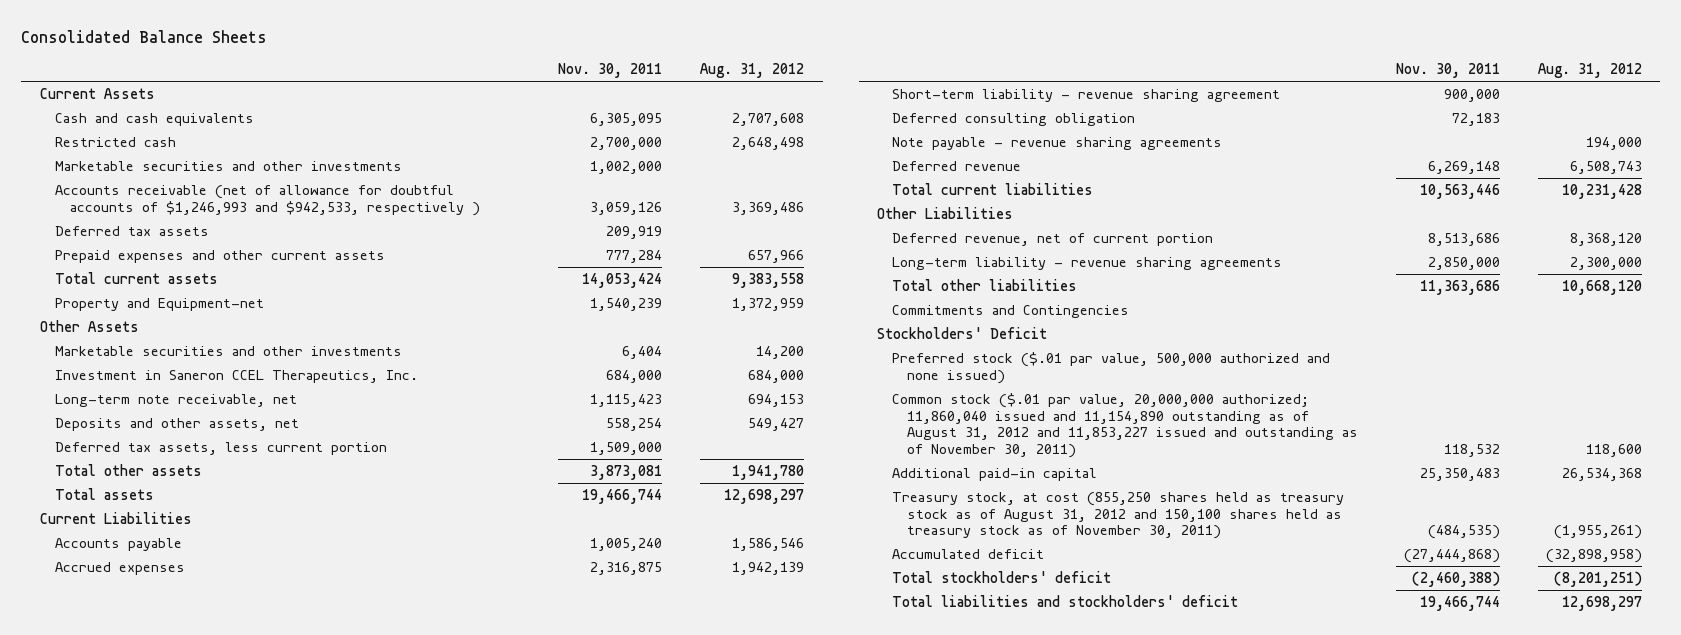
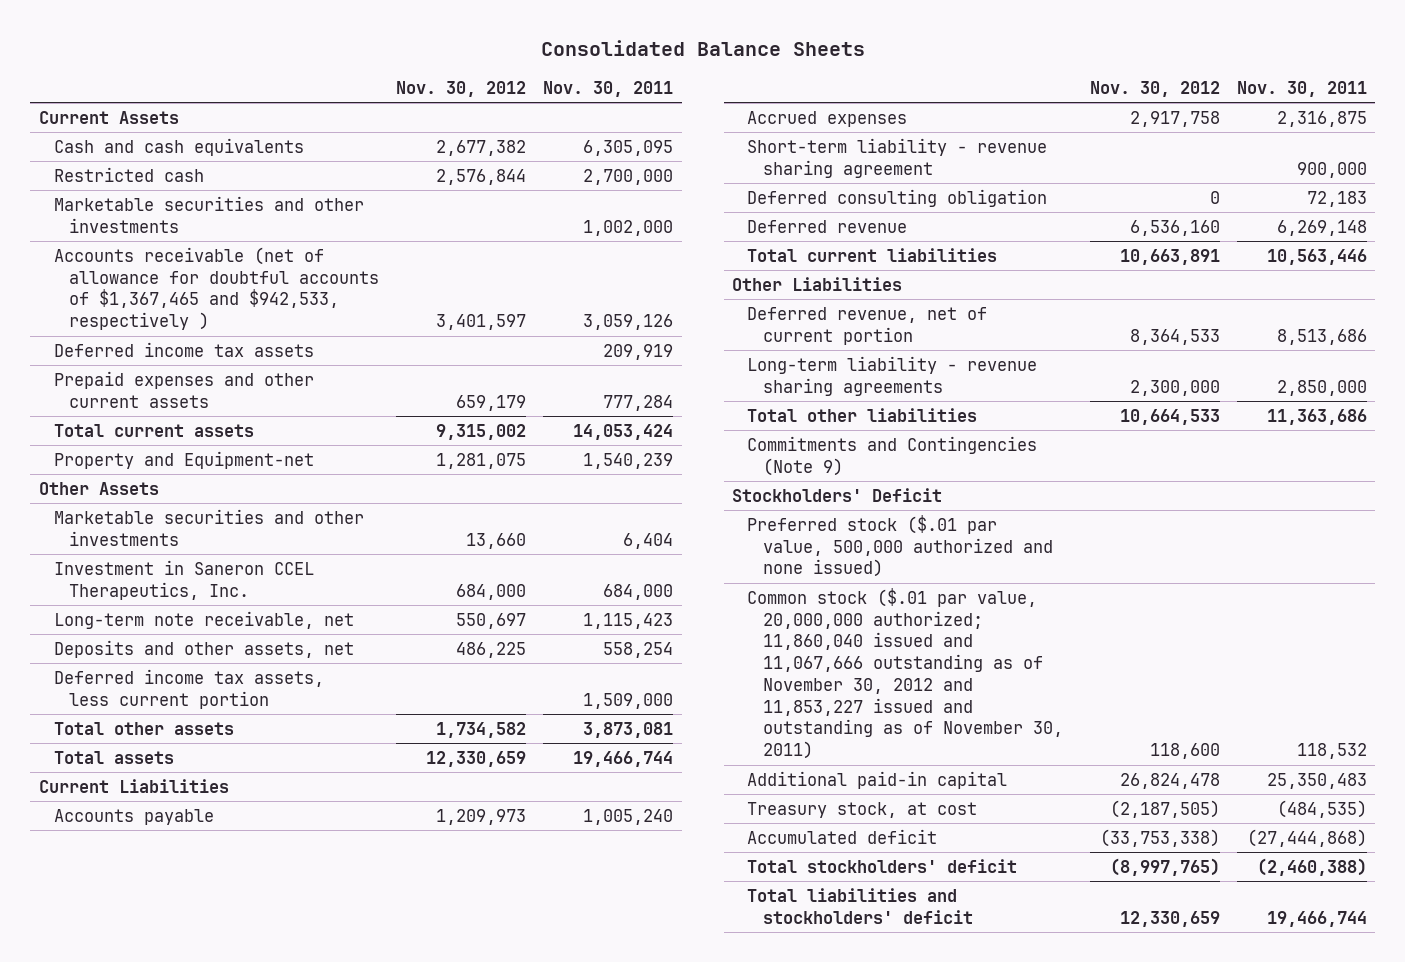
[700,63,805,79] Aug. 31, 2012 -> none
none -> [396,80,527,97] Nov. 30, 2012
[54,184,480,216] Accounts receivable (net of allowance for doubtful accounts of $1,246,993 and $942,533, respectively ) -> [53,246,379,331] Accounts receivable (net of allowance for doubtful accounts of $1,367,465 and $942,533, respectively )
[54,225,209,236] Deferred tax assets -> [53,341,314,357] Deferred income tax assets
[54,441,387,455] Deferred tax assets, less current portion -> [53,668,324,709] Deferred income tax assets, less current portion
[892,136,1223,150] Note payable - revenue sharing agreements -> none
[892,304,1130,318] Commitments and Contingencies -> [747,435,1038,476] Commitments and Contingencies (Note 9)
[892,392,1359,459] Common stock ($.01 par value, 20,000,000 authorized; 11,860,040 issued and 11,154,890 outstanding as of August 31, 2012 and 11,853,227 issued and outstanding as of November 30, 2011) -> [747,587,1063,760] Common stock ($.01 par value, 20,000,000 authorized; 11,860,040 issued and 11,067,666 outstanding as of November 30, 2012 and 11,853,227 issued and outstanding as of November 30, 2011)
[892,491,1345,540] Treasury stock, at cost (855,250 shares held as treasury stock as of August 31, 2012 and 150,100 shares held as treasury stock as of November 30, 2011) -> [747,801,978,818] Treasury stock, at cost

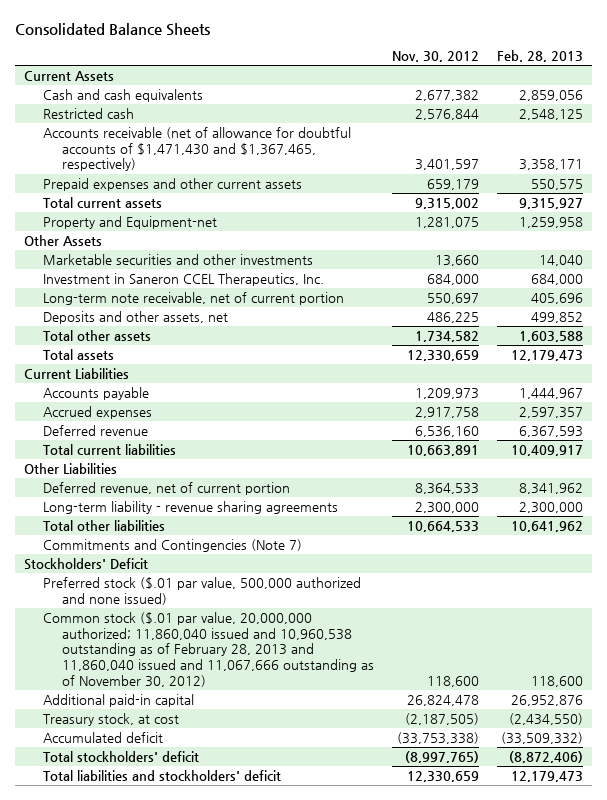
[543,80,674,97] Nov. 30, 2011 -> none
none -> [497,50,584,63] Feb. 28, 2013
[53,195,364,233] Marketable securities and other investments -> none
[53,341,314,357] Deferred income tax assets -> none
[53,246,379,331] Accounts receivable (net of allowance for doubtful accounts of $1,367,465 and $942,533, respectively ) -> [42,126,351,172] Accounts receivable (net of allowance for doubtful accounts of $1,471,430 and $1,367,465, respectively)
[53,610,354,629] Long-term note receivable, net -> [42,291,344,305] Long-term note receivable, net of current portion
[53,668,324,709] Deferred income tax assets, less current portion -> none
[747,137,1048,178] Short-term liability - revenue sharing agreement -> none
[747,188,1048,207] Deferred consulting obligation -> none
[747,435,1038,476] Commitments and Contingencies (Note 9) -> [42,538,302,552] Commitments and Contingencies (Note 7)
[747,587,1063,760] Common stock ($.01 par value, 20,000,000 authorized; 11,860,040 issued and 11,067,666 outstanding as of November 30, 2012 and 11,853,227 issued and outstanding as of November 30, 2011) -> [42,611,374,688] Common stock ($.01 par value, 20,000,000 authorized; 11,860,040 issued and 10,960,538 outstanding as of February 28, 2013 and 11,860,040 issued and 11,067,666 outstanding as of November 30, 2012)

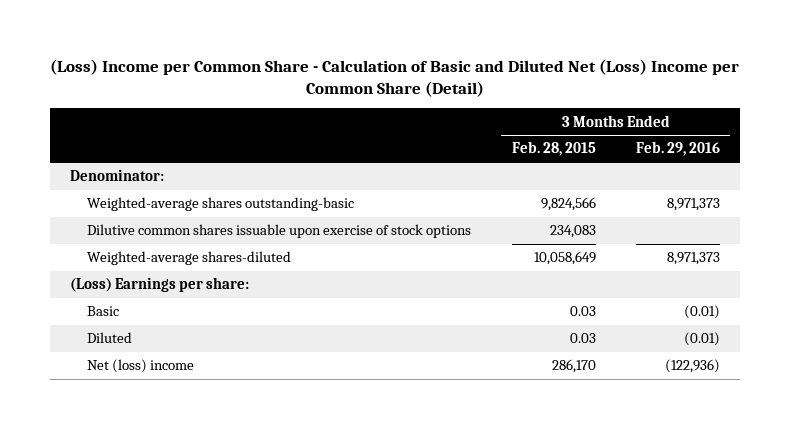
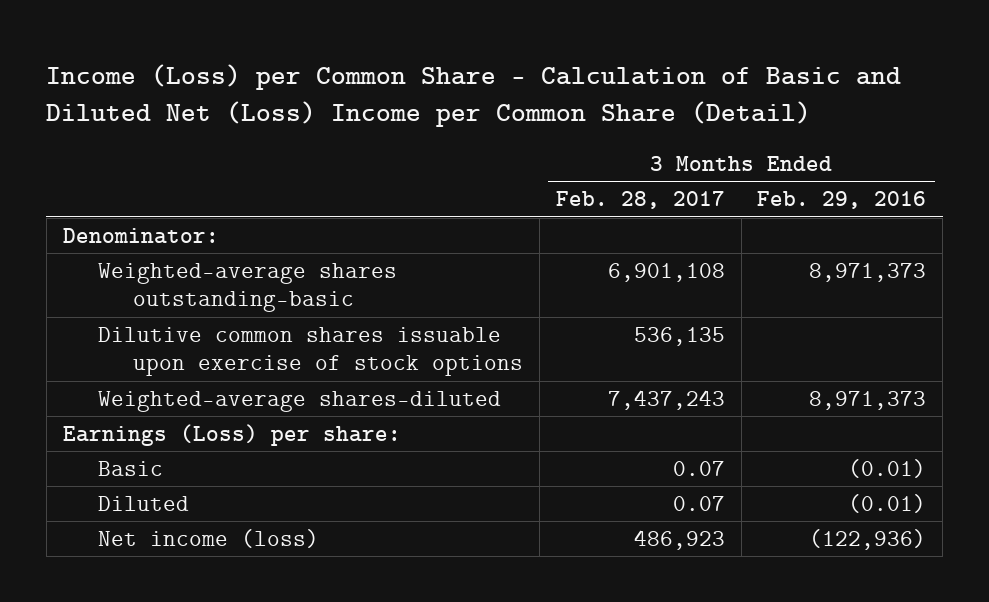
[49,58,739,98] (Loss) Income per Common Share - Calculation of Basic and Diluted Net (Loss) Income per Common Share (Detail) -> [46,63,902,128] Income (Loss) per Common Share - Calculation of Basic and Diluted Net (Loss) Income per Common Share (Detail)
[511,141,596,157] Feb. 28, 2015 -> none
none -> [555,191,725,210] Feb. 28, 2017
[70,277,250,293] (Loss) Earnings per share: -> [62,424,401,447] Earnings (Loss) per share:
[87,359,195,374] Net (loss) income -> [98,529,320,549] Net income (loss)

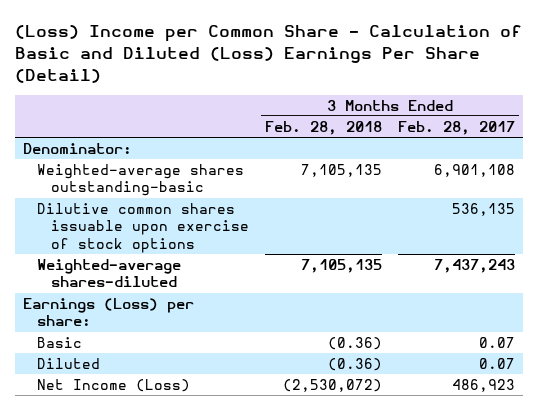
[46,63,902,128] Income (Loss) per Common Share - Calculation of Basic and Diluted Net (Loss) Income per Common Share (Detail) -> [15,25,523,83] (Loss) Income per Common Share - Calculation of Basic and Diluted (Loss) Earnings Per Share (Detail)
[757,191,927,210] Feb. 29, 2016 -> none
none -> [264,120,382,135] Feb. 28, 2018
[98,529,320,549] Net income (loss) -> [37,378,191,392] Net Income (Loss)

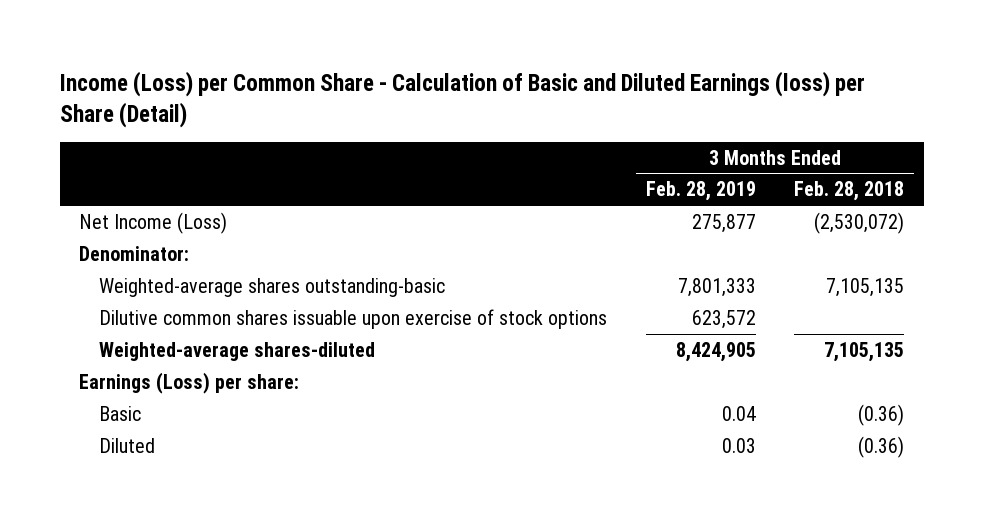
[15,25,523,83] (Loss) Income per Common Share - Calculation of Basic and Diluted (Loss) Earnings Per Share (Detail) -> [59,70,865,128] Income (Loss) per Common Share - Calculation of Basic and Diluted Earnings (loss) per Share (Detail)
[397,120,515,135] Feb. 28, 2017 -> none
none -> [645,181,756,202] Feb. 28, 2019
[37,378,191,392] Net Income (Loss) -> [78,211,227,234] Net Income (Loss)

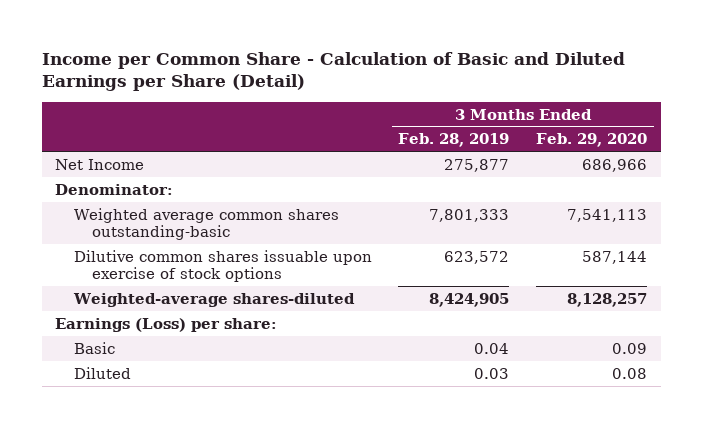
[59,70,865,128] Income (Loss) per Common Share - Calculation of Basic and Diluted Earnings (loss) per Share (Detail) -> [41,51,625,92] Income per Common Share - Calculation of Basic and Diluted Earnings per Share (Detail)
[794,181,905,202] Feb. 28, 2018 -> none
none -> [536,133,648,148] Feb. 29, 2020
[78,211,227,234] Net Income (Loss) -> [55,158,145,170] Net Income
[99,277,446,297] Weighted-average shares outstanding-basic -> [73,207,339,241] Weighted average common shares outstanding-basic

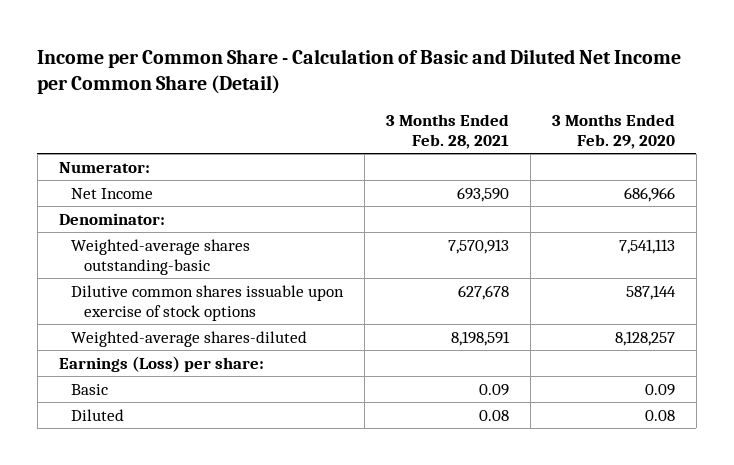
[41,51,625,92] Income per Common Share - Calculation of Basic and Diluted Earnings per Share (Detail) -> [37,48,682,94] Income per Common Share - Calculation of Basic and Diluted Net Income per Common Share (Detail)
[398,133,510,148] Feb. 28, 2019 -> none
none -> [386,113,510,149] 3 Months Ended Feb. 28, 2021
none -> [58,161,150,173] Numerator:
[73,207,339,241] Weighted average common shares outstanding-basic -> [71,238,251,275] Weighted-average shares outstanding-basic

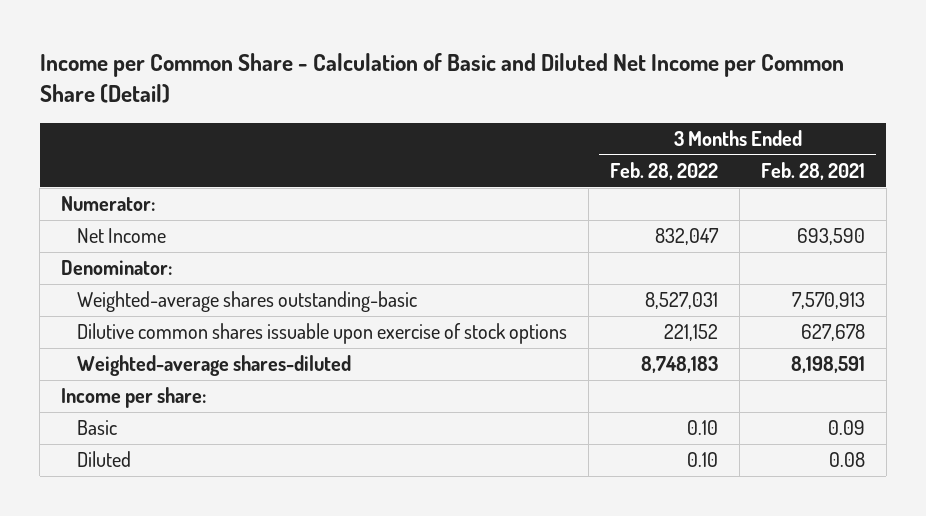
[552,113,676,149] 3 Months Ended Feb. 29, 2020 -> none
none -> [610,161,719,180] Feb. 28, 2022
[58,355,264,372] Earnings (Loss) per share: -> [61,387,207,409] Income per share:

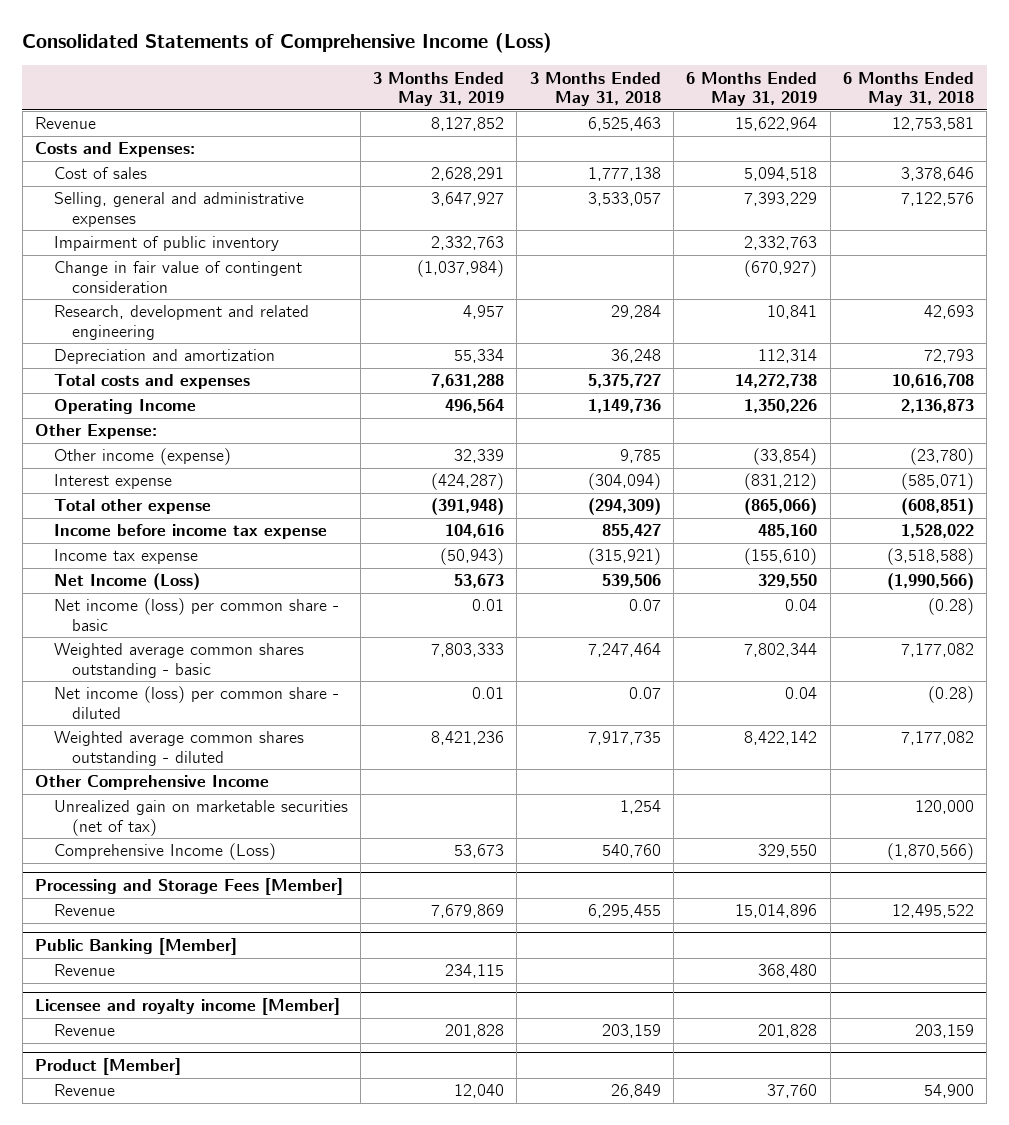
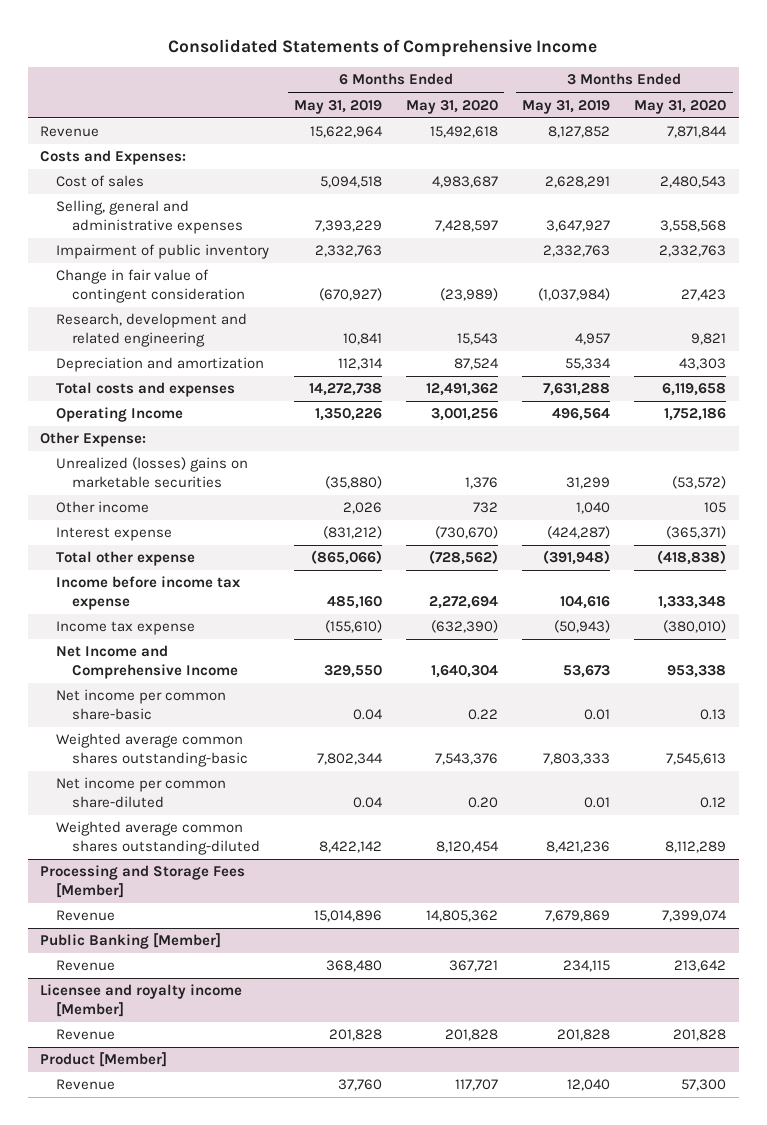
[22,33,553,54] Consolidated Statements of Comprehensive Income (Loss) -> [168,38,598,57] Consolidated Statements of Comprehensive Income
[529,71,661,107] 3 Months Ended May 31, 2018 -> none
[842,71,974,107] 6 Months Ended May 31, 2018 -> none
none -> [405,99,498,114] May 31, 2020
none -> [634,99,727,114] May 31, 2020
none -> [56,457,249,489] Unrealized (losses) gains on marketable securities
[53,448,231,466] Other income (expense) -> [56,501,150,514] Other income
[454,449,505,464] 32,339 -> [576,502,611,515] 1,040
[753,448,818,466] (33,854) -> [342,502,382,515] 2,026
[34,775,269,791] Other Comprehensive Income -> none
[53,800,348,836] Unrealized gain on marketable securities (net of tax) -> none
[53,843,276,861] Comprehensive Income (Loss) -> none
[53,573,200,591] Net Income (Loss) -> [56,645,239,680] Net Income and Comprehensive Income
[53,598,339,631] Net income (loss) per common share - basic -> [56,689,227,721] Net income per common share-basic
[53,643,304,678] Weighted average common shares outstanding - basic -> [56,733,249,768] Weighted average common shares outstanding-basic
[53,686,339,719] Net income (loss) per common share - diluted -> [56,777,227,809] Net income per common share-diluted
[53,731,304,766] Weighted average common shares outstanding - diluted -> [56,821,261,856] Weighted average common shares outstanding-diluted

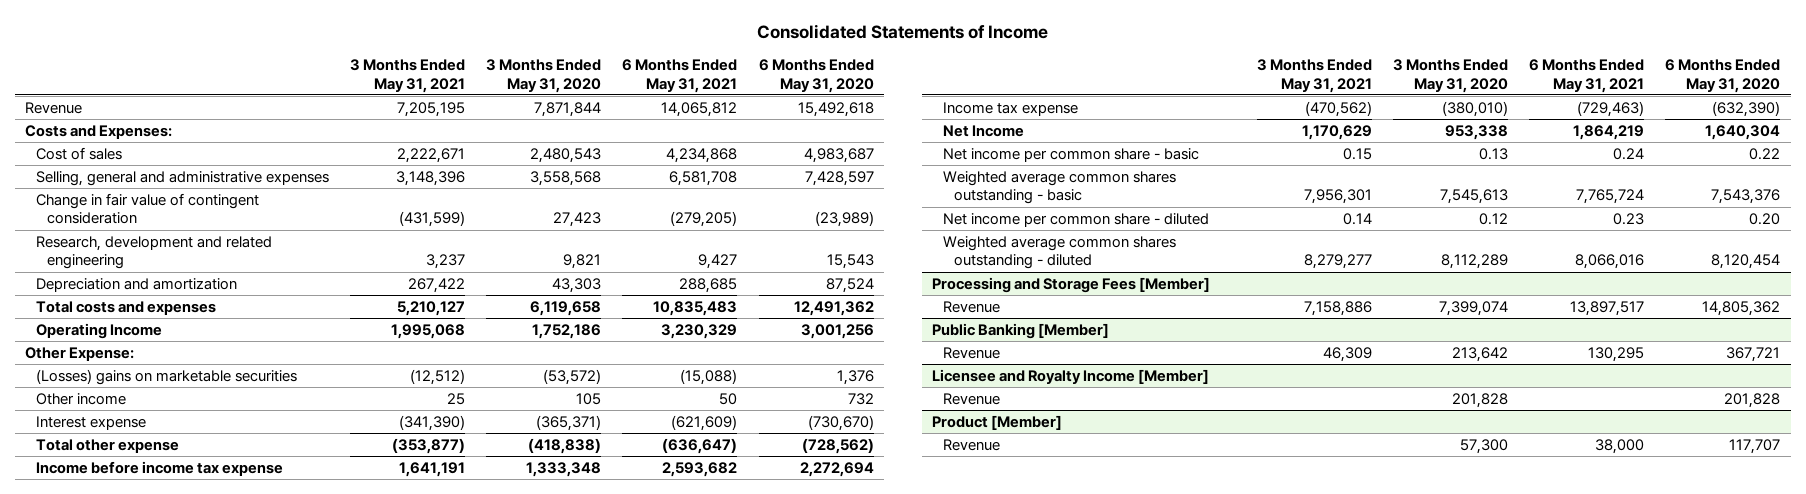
[168,38,598,57] Consolidated Statements of Comprehensive Income -> [756,24,1048,40] Consolidated Statements of Income
[293,99,382,114] May 31, 2019 -> none
[522,99,611,114] May 31, 2019 -> none
none -> [350,59,466,93] 3 Months Ended May 31, 2021
none -> [622,59,738,93] 6 Months Ended May 31, 2021
[56,244,270,260] Impairment of public inventory -> none
[56,457,249,489] Unrealized (losses) gains on marketable securities -> [36,368,298,385] (Losses) gains on marketable securities
[56,645,239,680] Net Income and Comprehensive Income -> [942,124,1024,137] Net Income
[56,689,227,721] Net income per common share-basic -> [942,147,1199,162] Net income per common share - basic
[56,733,249,768] Weighted average common shares outstanding-basic -> [942,170,1176,205] Weighted average common shares outstanding - basic
[56,777,227,809] Net income per common share-diluted -> [942,212,1209,227] Net income per common share - diluted
[56,821,261,856] Weighted average common shares outstanding-diluted -> [942,235,1176,270] Weighted average common shares outstanding - diluted
[40,984,243,1018] Licensee and royalty income [Member] -> [932,368,1210,384] Licensee and Royalty Income [Member]

